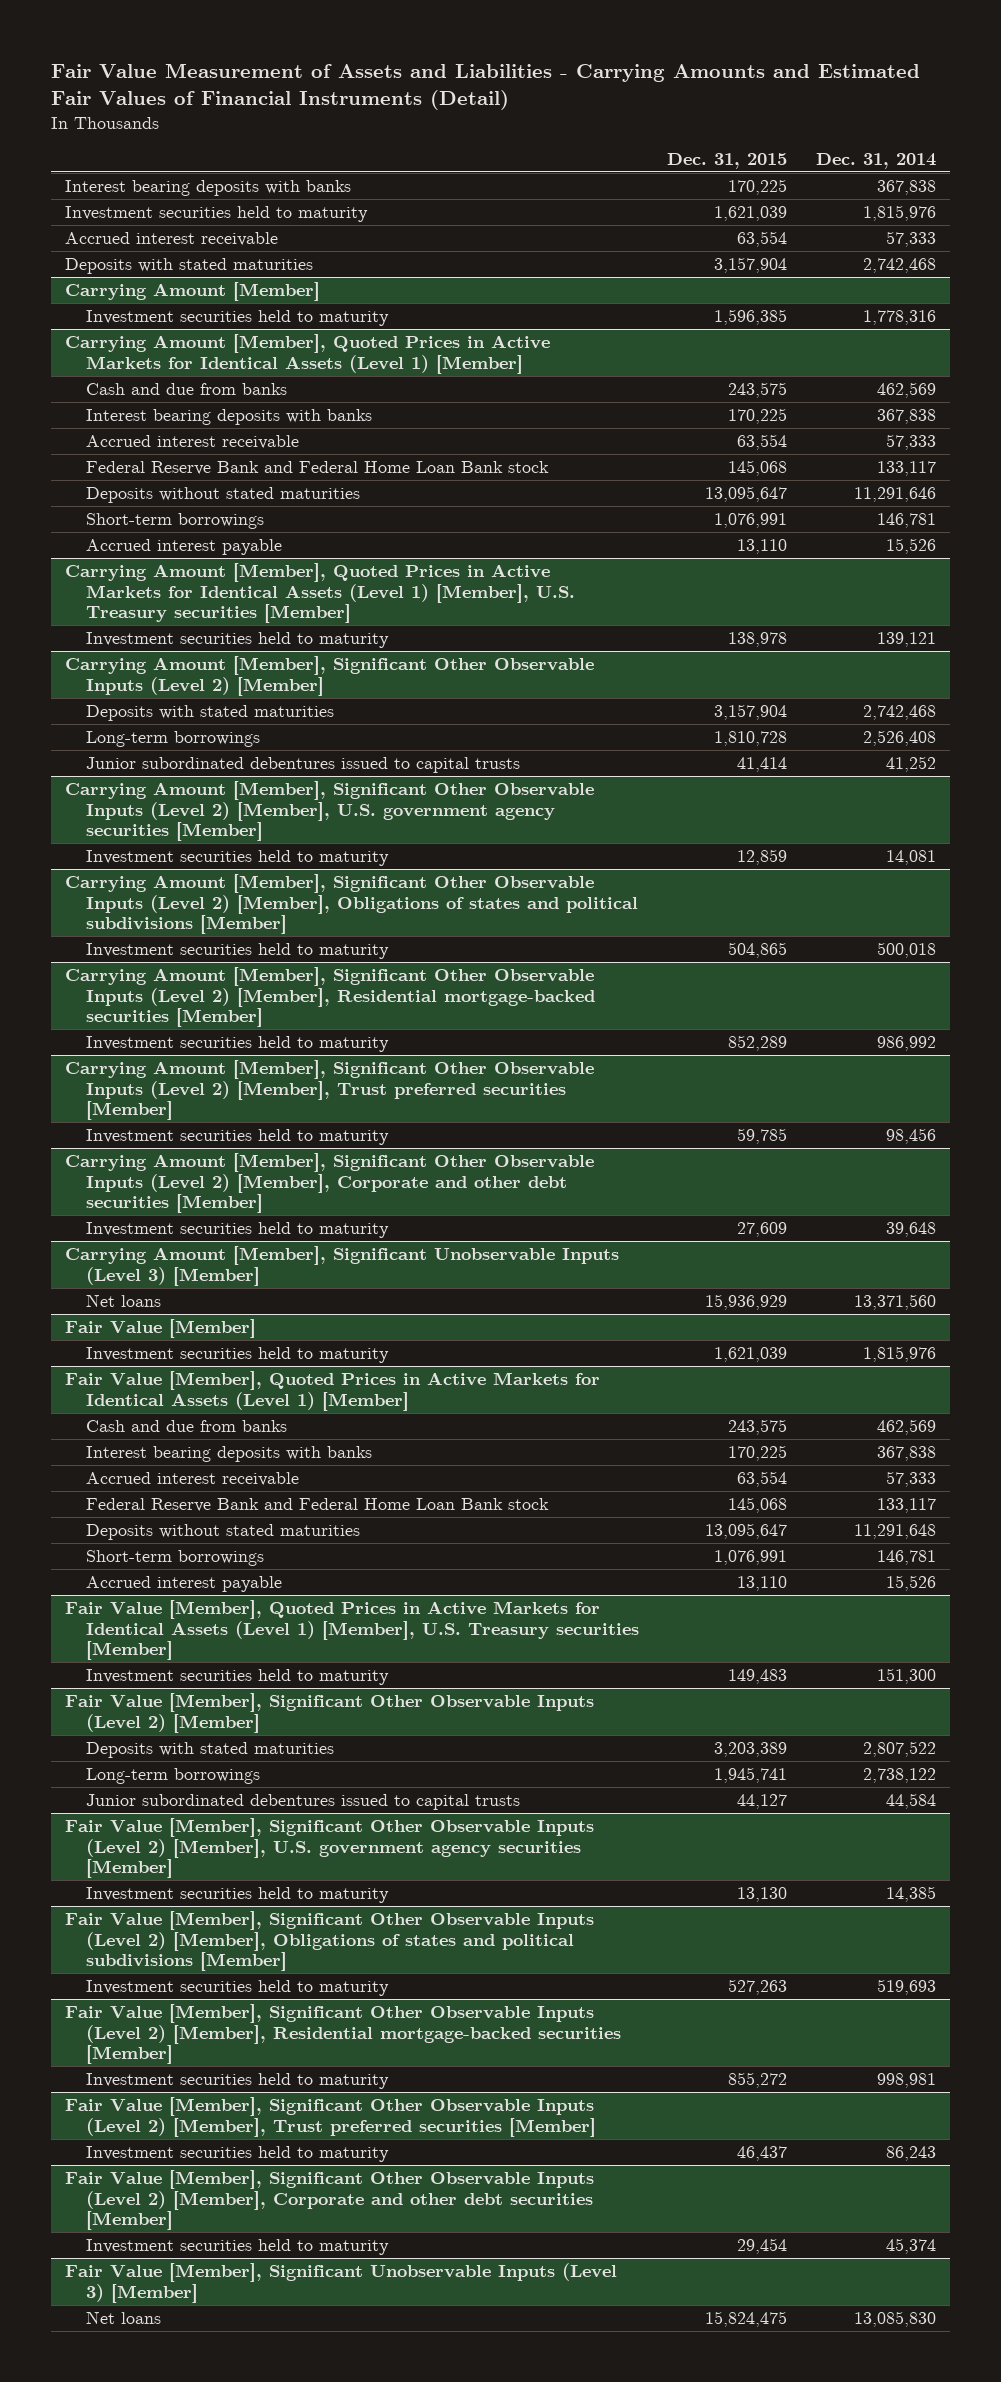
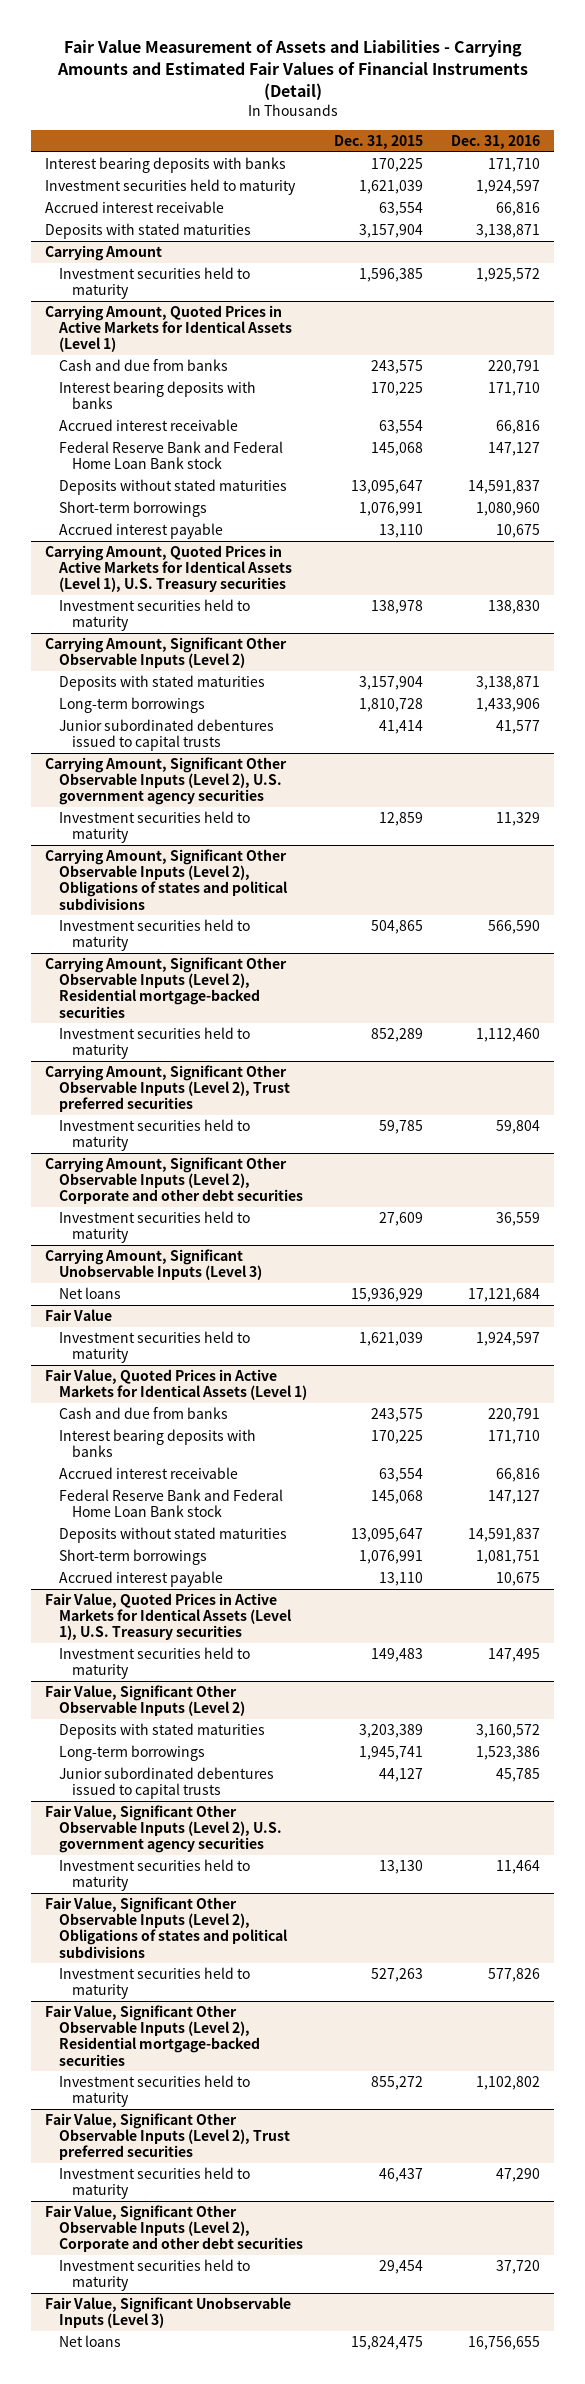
[815,152,936,169] Dec. 31, 2014 -> none
none -> [451,134,541,149] Dec. 31, 2016
[65,281,321,301] Carrying Amount [Member] -> [45,244,163,261] Carrying Amount
[65,333,551,374] Carrying Amount [Member], Quoted Prices in Active Markets for Identical Assets (Level 1) [Member] -> [45,304,292,353] Carrying Amount, Quoted Prices in Active Markets for Identical Assets (Level 1)
[65,562,576,624] Carrying Amount [Member], Quoted Prices in Active Markets for Identical Assets (Level 1) [Member], U.S. Treasury securities [Member] -> [45,544,292,593] Carrying Amount, Quoted Prices in Active Markets for Identical Assets (Level 1), U.S. Treasury securities
[65,655,595,696] Carrying Amount [Member], Significant Other Observable Inputs (Level 2) [Member] -> [45,636,288,669] Carrying Amount, Significant Other Observable Inputs (Level 2)
[65,780,595,842] Carrying Amount [Member], Significant Other Observable Inputs (Level 2) [Member], U.S. government agency securities [Member] -> [45,756,288,806] Carrying Amount, Significant Other Observable Inputs (Level 2), U.S. government agency securities
[65,873,639,935] Carrying Amount [Member], Significant Other Observable Inputs (Level 2) [Member], Obligations of states and political subdivisions [Member] -> [45,848,288,910] Carrying Amount, Significant Other Observable Inputs (Level 2), Obligations of states and political subdivisions
[65,966,596,1028] Carrying Amount [Member], Significant Other Observable Inputs (Level 2) [Member], Residential mortgage-backed securities [Member] -> [45,956,288,1018] Carrying Amount, Significant Other Observable Inputs (Level 2), Residential mortgage-backed securities
[65,1059,595,1121] Carrying Amount [Member], Significant Other Observable Inputs (Level 2) [Member], Trust preferred securities [Member] -> [45,1064,290,1113] Carrying Amount, Significant Other Observable Inputs (Level 2), Trust preferred securities
[65,1152,595,1214] Carrying Amount [Member], Significant Other Observable Inputs (Level 2) [Member], Corporate and other debt securities [Member] -> [45,1156,303,1205] Carrying Amount, Significant Other Observable Inputs (Level 2), Corporate and other debt securities
[65,1245,620,1286] Carrying Amount [Member], Significant Unobservable Inputs (Level 3) [Member] -> [45,1248,262,1281] Carrying Amount, Significant Unobservable Inputs (Level 3)
[65,1318,257,1338] Fair Value [Member] -> [45,1308,113,1321] Fair Value
[65,1370,601,1411] Fair Value [Member], Quoted Prices in Active Markets for Identical Assets (Level 1) [Member] -> [45,1368,307,1401] Fair Value, Quoted Prices in Active Markets for Identical Assets (Level 1)
[65,1599,640,1661] Fair Value [Member], Quoted Prices in Active Markets for Identical Assets (Level 1) [Member], U.S. Treasury securities [Member] -> [45,1592,292,1641] Fair Value, Quoted Prices in Active Markets for Identical Assets (Level 1), U.S. Treasury securities
[65,1692,595,1733] Fair Value [Member], Significant Other Observable Inputs (Level 2) [Member] -> [45,1684,245,1717] Fair Value, Significant Other Observable Inputs (Level 2)
[65,1817,595,1879] Fair Value [Member], Significant Other Observable Inputs (Level 2) [Member], U.S. government agency securities [Member] -> [45,1804,282,1854] Fair Value, Significant Other Observable Inputs (Level 2), U.S. government agency securities
[65,1910,595,1972] Fair Value [Member], Significant Other Observable Inputs (Level 2) [Member], Obligations of states and political subdivisions [Member] -> [45,1896,288,1958] Fair Value, Significant Other Observable Inputs (Level 2), Obligations of states and political subdivisions
[65,2003,622,2065] Fair Value [Member], Significant Other Observable Inputs (Level 2) [Member], Residential mortgage-backed securities [Member] -> [45,2004,260,2066] Fair Value, Significant Other Observable Inputs (Level 2), Residential mortgage-backed securities
[65,2096,597,2137] Fair Value [Member], Significant Other Observable Inputs (Level 2) [Member], Trust preferred securities [Member] -> [45,2112,290,2161] Fair Value, Significant Other Observable Inputs (Level 2), Trust preferred securities
[65,2169,595,2231] Fair Value [Member], Significant Other Observable Inputs (Level 2) [Member], Corporate and other debt securities [Member] -> [45,2204,303,2253] Fair Value, Significant Other Observable Inputs (Level 2), Corporate and other debt securities
[65,2262,618,2303] Fair Value [Member], Significant Unobservable Inputs (Level 3) [Member] -> [45,2296,292,2329] Fair Value, Significant Unobservable Inputs (Level 3)

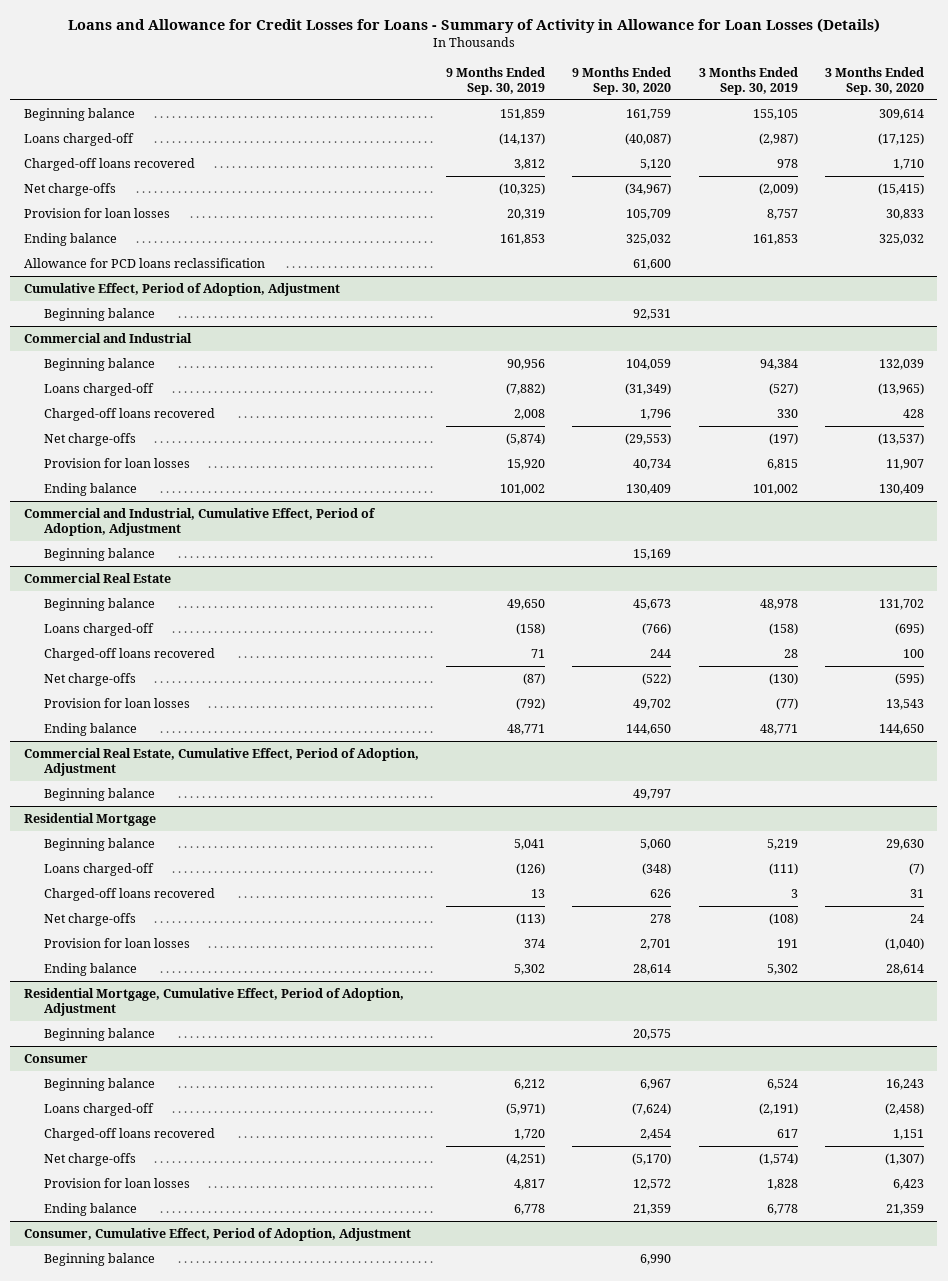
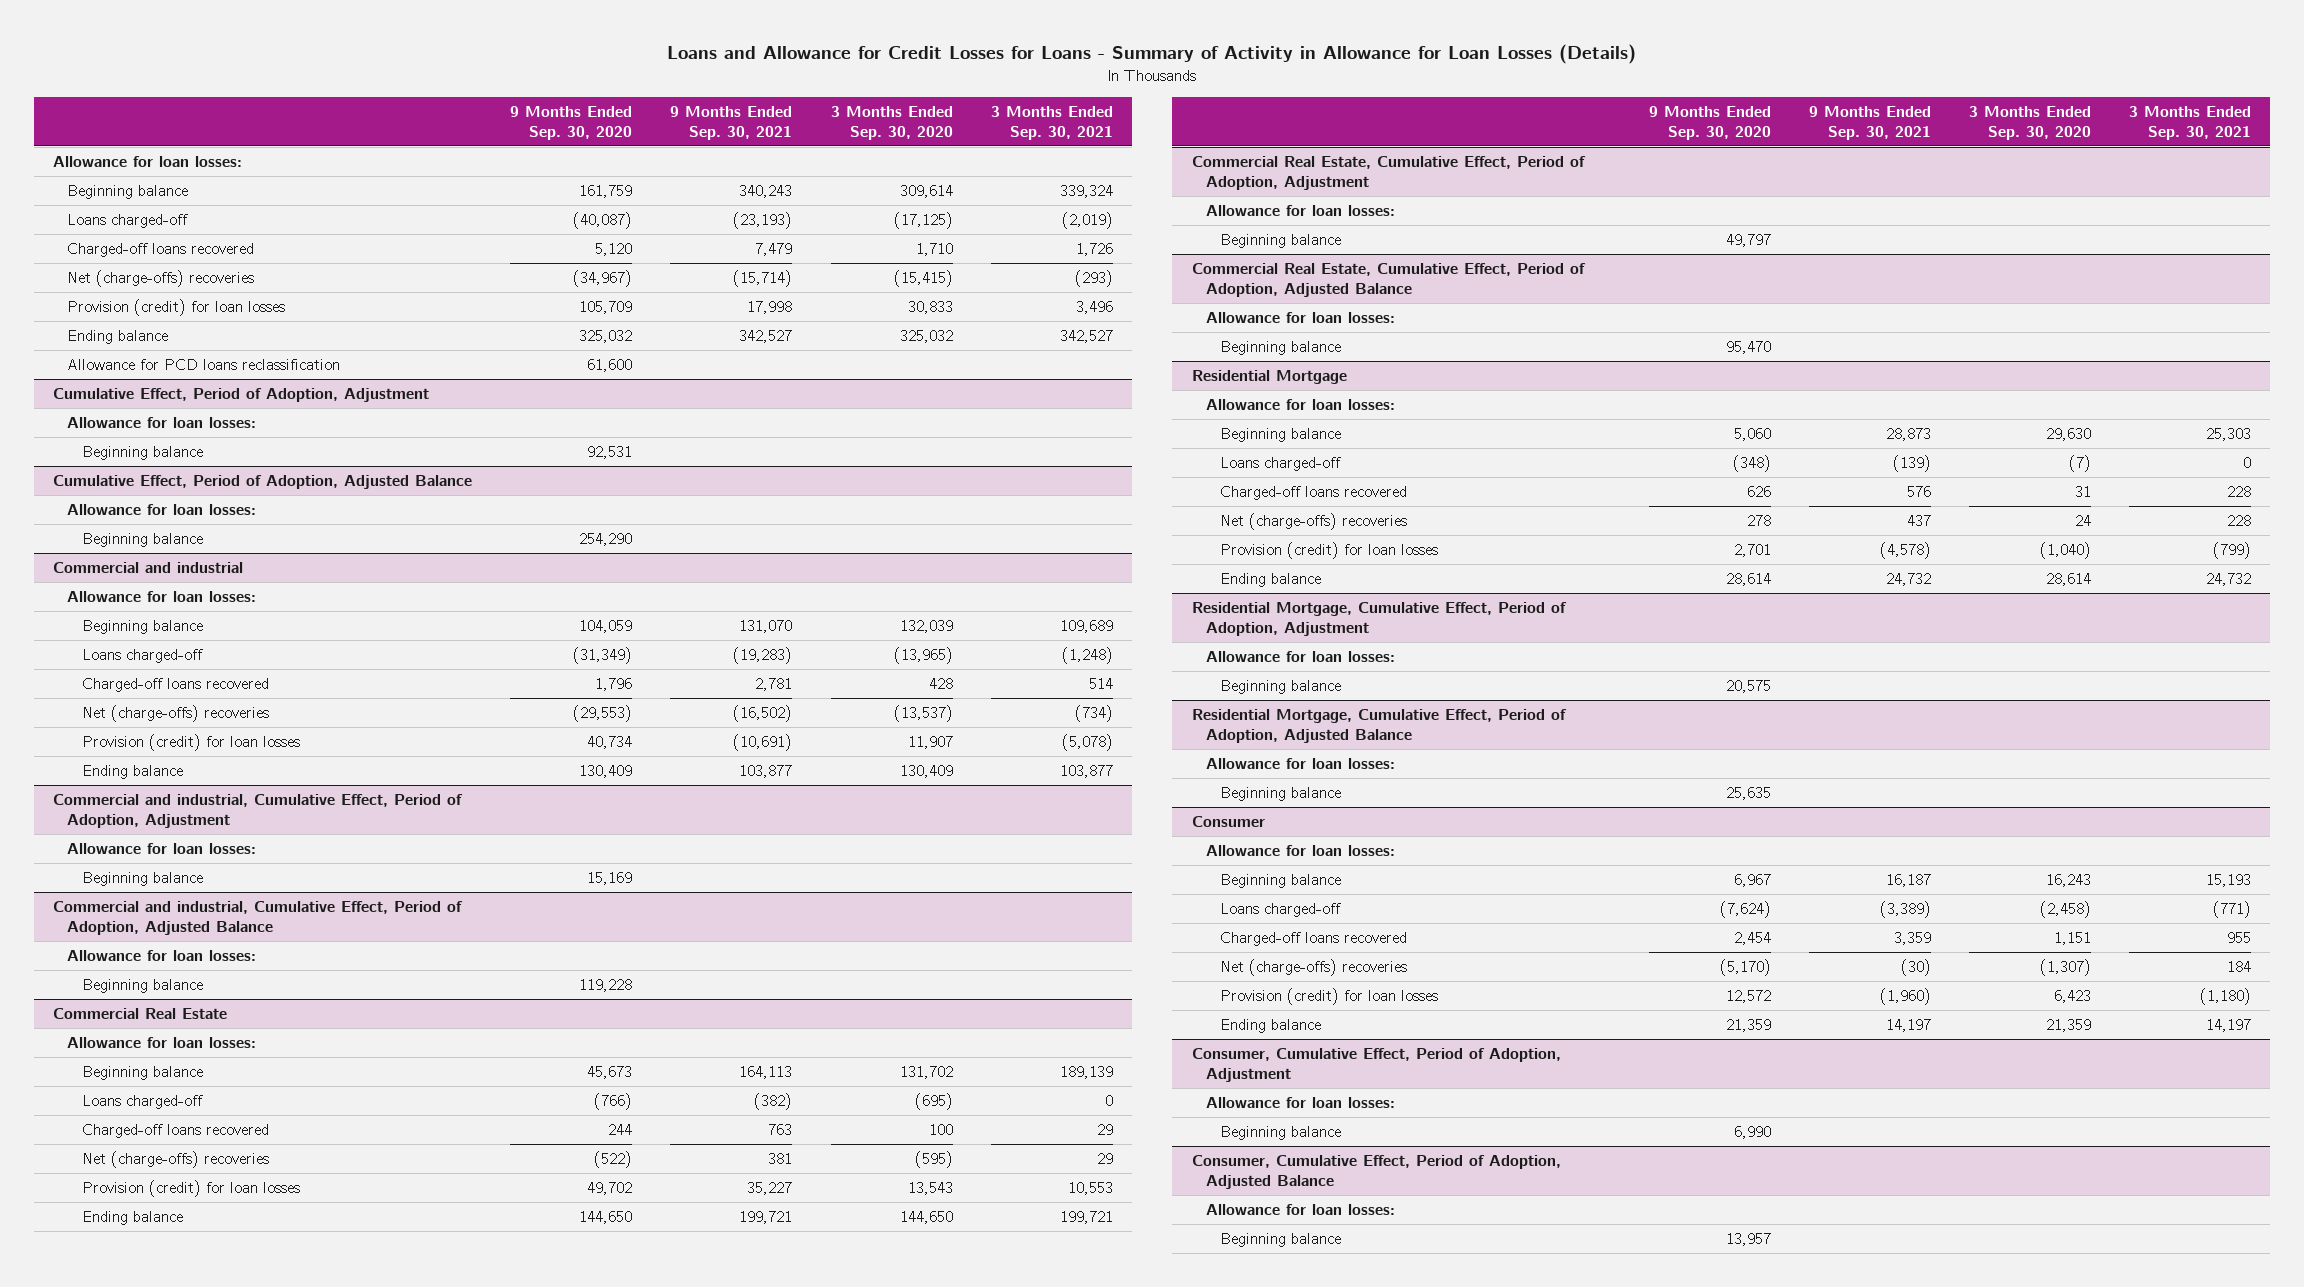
[446,66,546,95] 9 Months Ended Sep. 30, 2019 -> none
[698,66,798,95] 3 Months Ended Sep. 30, 2019 -> none
none -> [670,106,793,140] 9 Months Ended Sep. 30, 2021
none -> [990,106,1113,140] 3 Months Ended Sep. 30, 2021
none -> [53,156,243,168] Allowance for loan losses:
[23,183,116,197] Net charge-offs -> [67,270,255,288] Net (charge-offs) recoveries
[23,208,170,219] Provision for loan losses -> [67,299,286,317] Provision (credit) for loan losses
none -> [67,417,257,429] Allowance for loan losses:
none -> [53,475,473,490] Cumulative Effect, Period of Adoption, Adjusted Balance
none -> [67,504,257,516] Allowance for loan losses:
none -> [81,533,203,548] Beginning balance
[23,333,192,344] Commercial and Industrial -> [53,562,244,574] Commercial and industrial
none -> [67,591,257,603] Allowance for loan losses:
[43,433,136,447] Net charge-offs -> [81,705,269,723] Net (charge-offs) recoveries
[43,458,190,469] Provision for loan losses -> [81,734,300,752] Provision (credit) for loan losses
[23,508,376,537] Commercial and Industrial, Cumulative Effect, Period of Adoption, Adjustment -> [53,794,464,828] Commercial and industrial, Cumulative Effect, Period of Adoption, Adjustment
none -> [67,843,257,855] Allowance for loan losses:
none -> [53,901,464,935] Commercial and industrial, Cumulative Effect, Period of Adoption, Adjusted Balance
none -> [67,950,257,962] Allowance for loan losses:
none -> [81,979,203,994] Beginning balance
none -> [67,1037,257,1049] Allowance for loan losses:
[43,673,136,687] Net charge-offs -> [81,1151,269,1169] Net (charge-offs) recoveries
[43,698,190,709] Provision for loan losses -> [81,1180,300,1198] Provision (credit) for loan losses
none -> [1205,205,1395,217] Allowance for loan losses:
none -> [1191,263,1586,297] Commercial Real Estate, Cumulative Effect, Period of Adoption, Adjusted Balance
none -> [1205,312,1395,324] Allowance for loan losses:
none -> [1220,341,1342,356] Beginning balance
none -> [1205,399,1395,411] Allowance for loan losses:
[43,913,136,927] Net charge-offs -> [1220,513,1408,531] Net (charge-offs) recoveries
[43,938,190,949] Provision for loan losses -> [1220,542,1439,560] Provision (credit) for loan losses
none -> [1205,651,1395,663] Allowance for loan losses:
none -> [1191,709,1567,743] Residential Mortgage, Cumulative Effect, Period of Adoption, Adjusted Balance
none -> [1205,758,1395,770] Allowance for loan losses:
none -> [1220,787,1342,802] Beginning balance
none -> [1205,845,1395,857] Allowance for loan losses:
[43,1153,136,1167] Net charge-offs -> [1220,959,1408,977] Net (charge-offs) recoveries
[43,1178,190,1189] Provision for loan losses -> [1220,988,1439,1006] Provision (credit) for loan losses
none -> [1205,1097,1395,1109] Allowance for loan losses:
none -> [1191,1155,1561,1189] Consumer, Cumulative Effect, Period of Adoption, Adjusted Balance
none -> [1205,1204,1395,1216] Allowance for loan losses:
none -> [1220,1233,1342,1248] Beginning balance

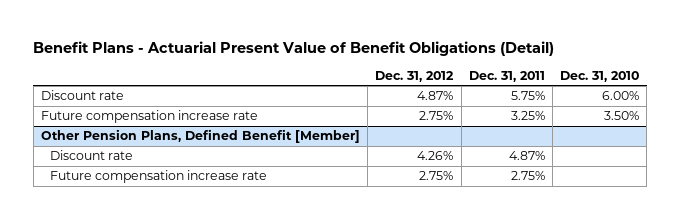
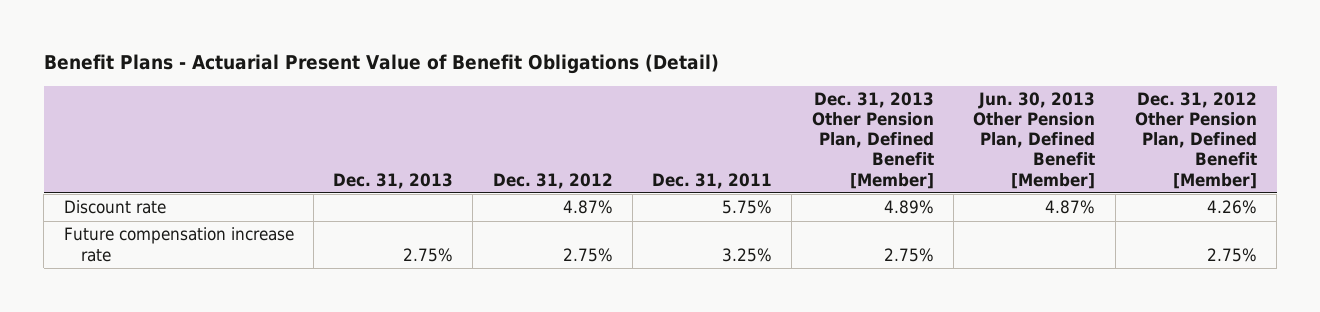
[560,70,640,82] Dec. 31, 2010 -> none
none -> [333,172,454,189] Dec. 31, 2013
none -> [811,92,934,189] Dec. 31, 2013 Other Pension Plan, Defined Benefit [Member]
none -> [973,92,1096,189] Jun. 30, 2013 Other Pension Plan, Defined Benefit [Member]
none -> [1134,92,1257,189] Dec. 31, 2012 Other Pension Plan, Defined Benefit [Member]
[40,129,360,144] Other Pension Plans, Defined Benefit [Member] -> none
[50,150,134,161] Discount rate -> none
[50,170,268,184] Future compensation increase rate -> none

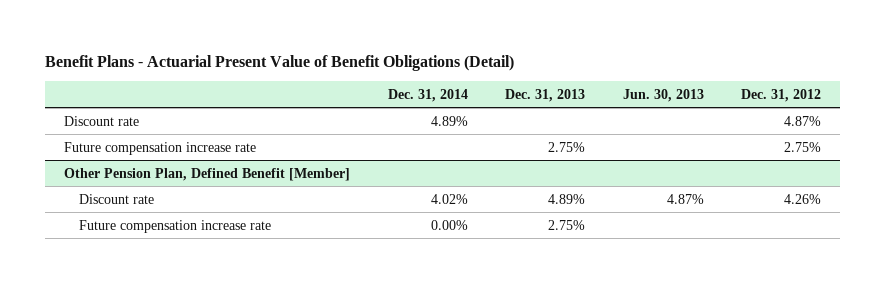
[652,172,773,189] Dec. 31, 2011 -> none
[811,92,934,189] Dec. 31, 2013 Other Pension Plan, Defined Benefit [Member] -> none
[973,92,1096,189] Jun. 30, 2013 Other Pension Plan, Defined Benefit [Member] -> none
[1134,92,1257,189] Dec. 31, 2012 Other Pension Plan, Defined Benefit [Member] -> none
none -> [387,88,468,102] Dec. 31, 2014
none -> [622,88,704,102] Jun. 30, 2013
none -> [64,167,351,181] Other Pension Plan, Defined Benefit [Member]
none -> [79,193,155,204] Discount rate
none -> [79,219,272,233] Future compensation increase rate

